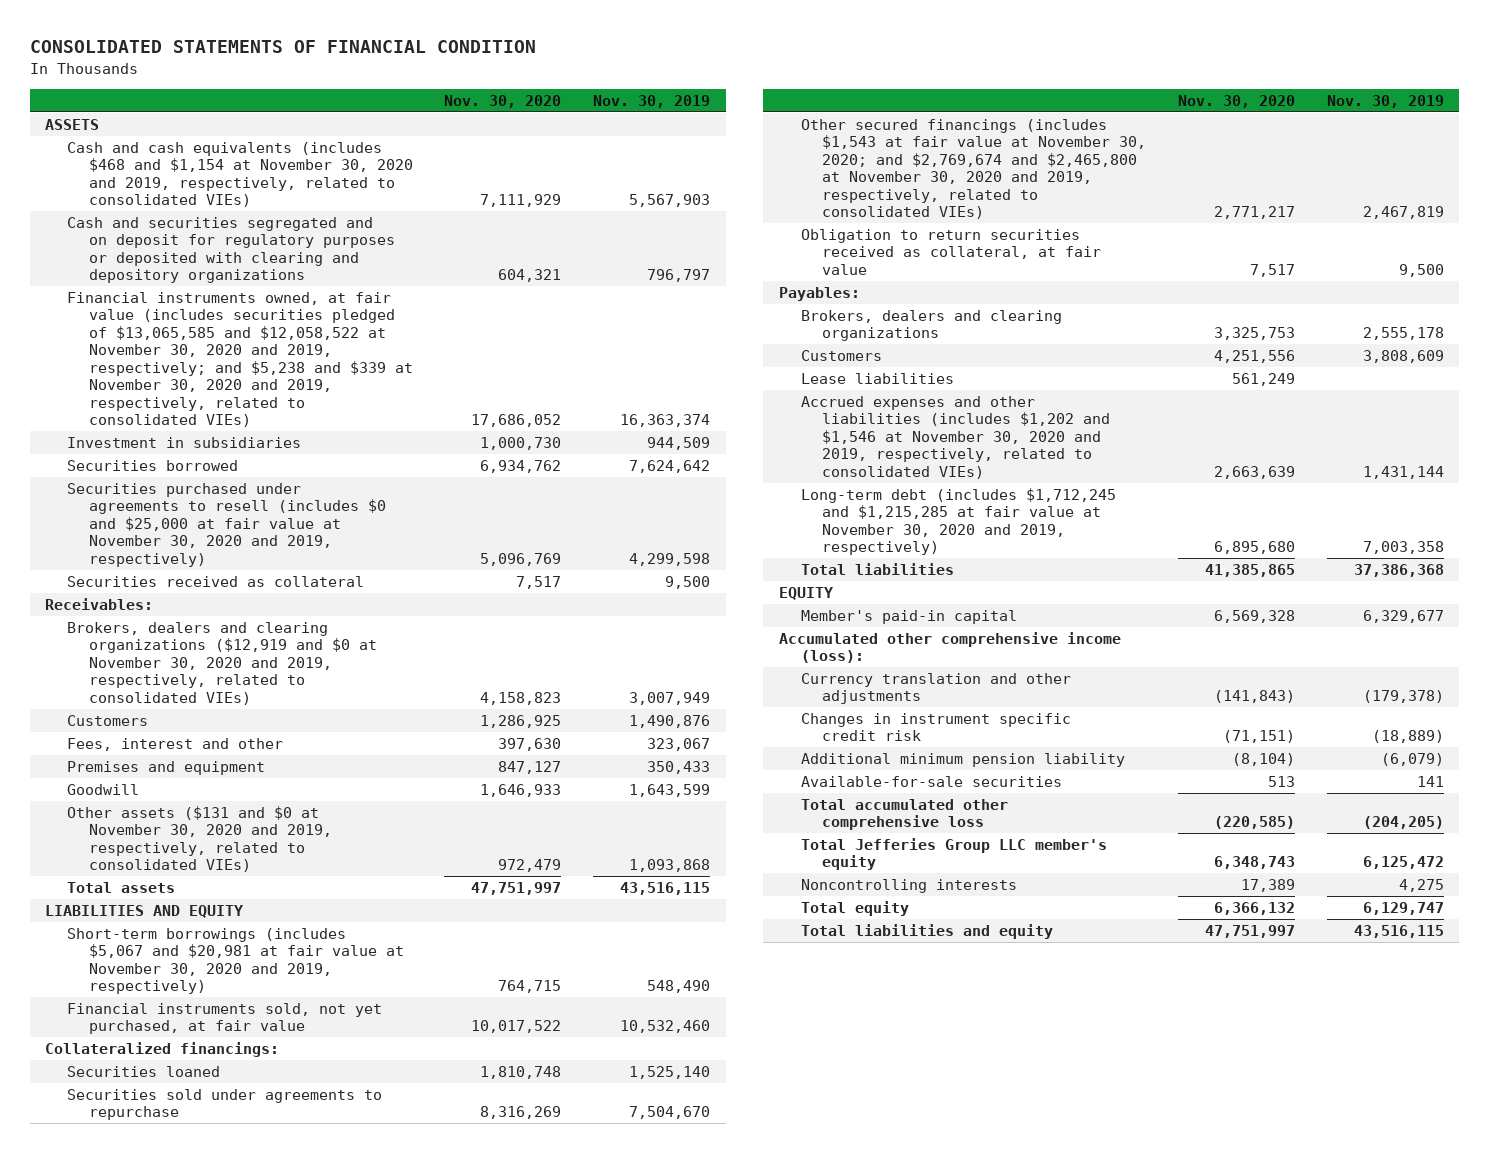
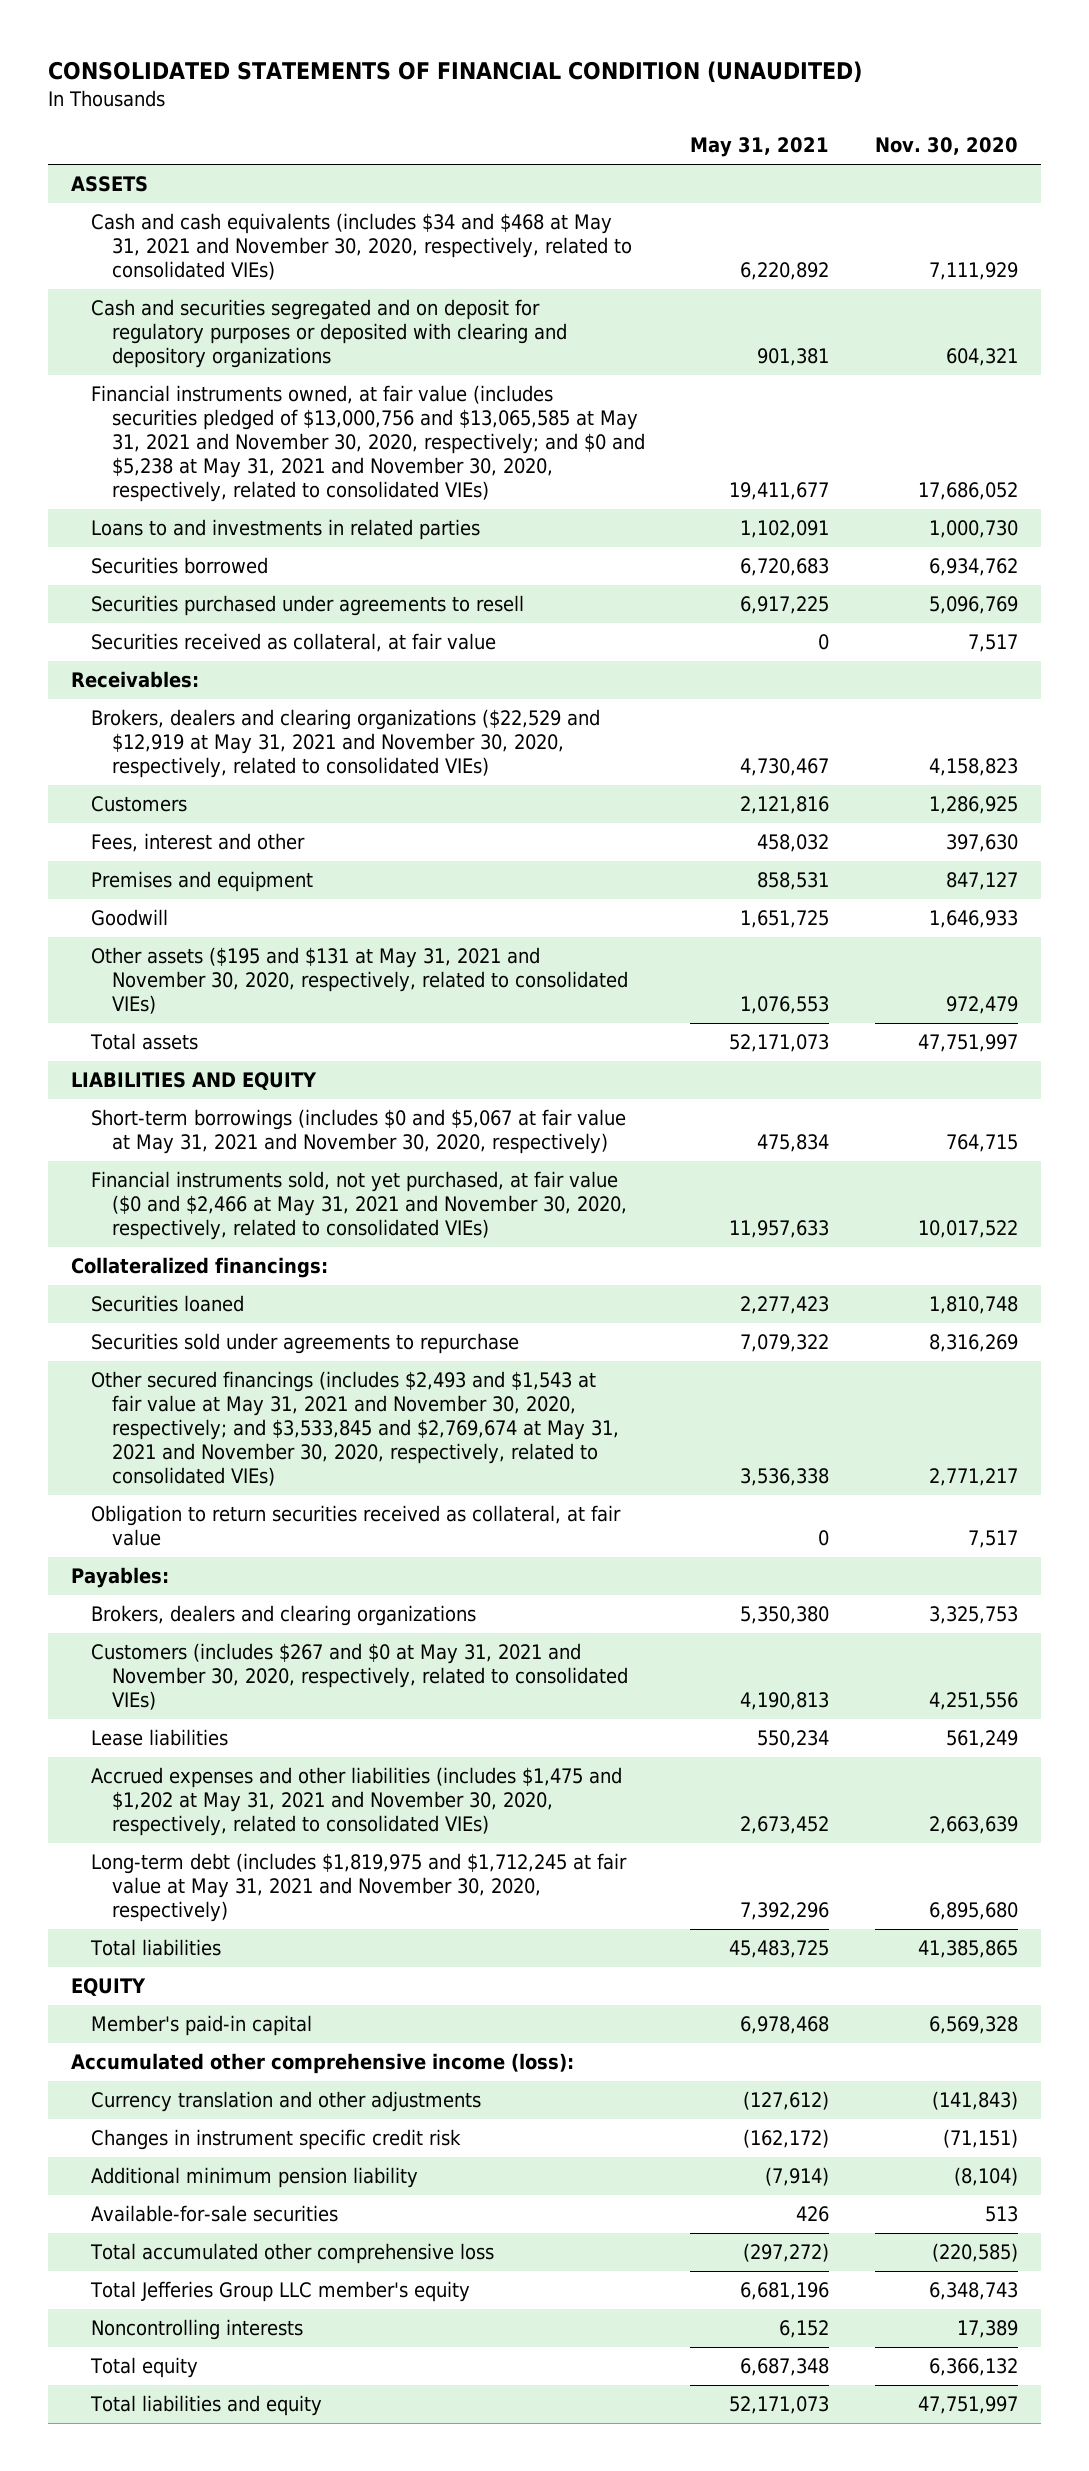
[29,40,536,54] CONSOLIDATED STATEMENTS OF FINANCIAL CONDITION -> [47,60,862,83] CONSOLIDATED STATEMENTS OF FINANCIAL CONDITION (UNAUDITED)
[592,94,710,108] Nov. 30, 2019 -> none
none -> [690,137,830,158] May 31, 2021
[67,141,413,208] Cash and cash equivalents (includes $468 and $1,154 at November 30, 2020 and 2019, respectively, related to consolidated VIEs) -> [91,213,632,281] Cash and cash equivalents (includes $34 and $468 at May 31, 2021 and November 30, 2020, respectively, related to consolidated VIEs)
[67,291,413,428] Financial instruments owned, at fair value (includes securities pledged of $13,065,585 and $12,058,522 at November 30, 2020 and 2019, respectively; and $5,238 and $339 at November 30, 2020 and 2019, respectively, related to consolidated VIEs) -> [91,385,645,502] Financial instruments owned, at fair value (includes securities pledged of $13,000,756 and $13,065,585 at May 31, 2021 and November 30, 2020, respectively; and $0 and $5,238 at May 31, 2021 and November 30, 2020, respectively, related to consolidated VIEs)
[67,436,302,448] Investment in subsidiaries -> [91,519,481,541] Loans to and investments in related parties
[67,482,386,567] Securities purchased under agreements to resell (includes $0 and $25,000 at fair value at November 30, 2020 and 2019, respectively) -> [91,595,525,617] Securities purchased under agreements to resell
[67,575,365,587] Securities received as collateral -> [91,633,497,653] Securities received as collateral, at fair value
[67,621,377,705] Brokers, dealers and clearing organizations ($12,919 and $0 at November 30, 2020 and 2019, respectively, related to consolidated VIEs) -> [91,709,601,779] Brokers, dealers and clearing organizations ($22,529 and $12,919 at May 31, 2021 and November 30, 2020, respectively, related to consolidated VIEs)
[67,805,332,873] Other assets ($131 and $0 at November 30, 2020 and 2019, respectively, related to consolidated VIEs) -> [91,947,628,1015] Other assets ($195 and $131 at May 31, 2021 and November 30, 2020, respectively, related to consolidated VIEs)
[67,927,404,995] Short-term borrowings (includes $5,067 and $20,981 at fair value at November 30, 2020 and 2019, respectively) -> [91,1109,627,1155] Short-term borrowings (includes $0 and $5,067 at fair value at May 31, 2021 and November 30, 2020, respectively)
[67,1002,383,1035] Financial instruments sold, not yet purchased, at fair value -> [91,1171,627,1241] Financial instruments sold, not yet purchased, at fair value ($0 and $2,466 at May 31, 2021 and November 30, 2020, respectively, related to consolidated VIEs)
[800,118,1147,220] Other secured financings (includes $1,543 at fair value at November 30, 2020; and $2,769,674 and $2,465,800 at November 30, 2020 and 2019, respectively, related to consolidated VIEs) -> [91,1371,619,1486] Other secured financings (includes $2,493 and $1,543 at fair value at May 31, 2021 and November 30, 2020, respectively; and $3,533,845 and $2,769,674 at May 31, 2021 and November 30, 2020, respectively, related to consolidated VIEs)
[800,349,882,361] Customers -> [91,1643,628,1711] Customers (includes $267 and $0 at May 31, 2021 and November 30, 2020, respectively, related to consolidated VIEs)
[800,395,1111,479] Accrued expenses and other liabilities (includes $1,202 and $1,546 at November 30, 2020 and 2019, respectively, related to consolidated VIEs) -> [91,1767,623,1837] Accrued expenses and other liabilities (includes $1,475 and $1,202 at May 31, 2021 and November 30, 2020, respectively, related to consolidated VIEs)
[800,487,1116,556] Long-term debt (includes $1,712,245 and $1,215,285 at fair value at November 30, 2020 and 2019, respectively) -> [91,1853,628,1923] Long-term debt (includes $1,819,975 and $1,712,245 at fair value at May 31, 2021 and November 30, 2020, respectively)

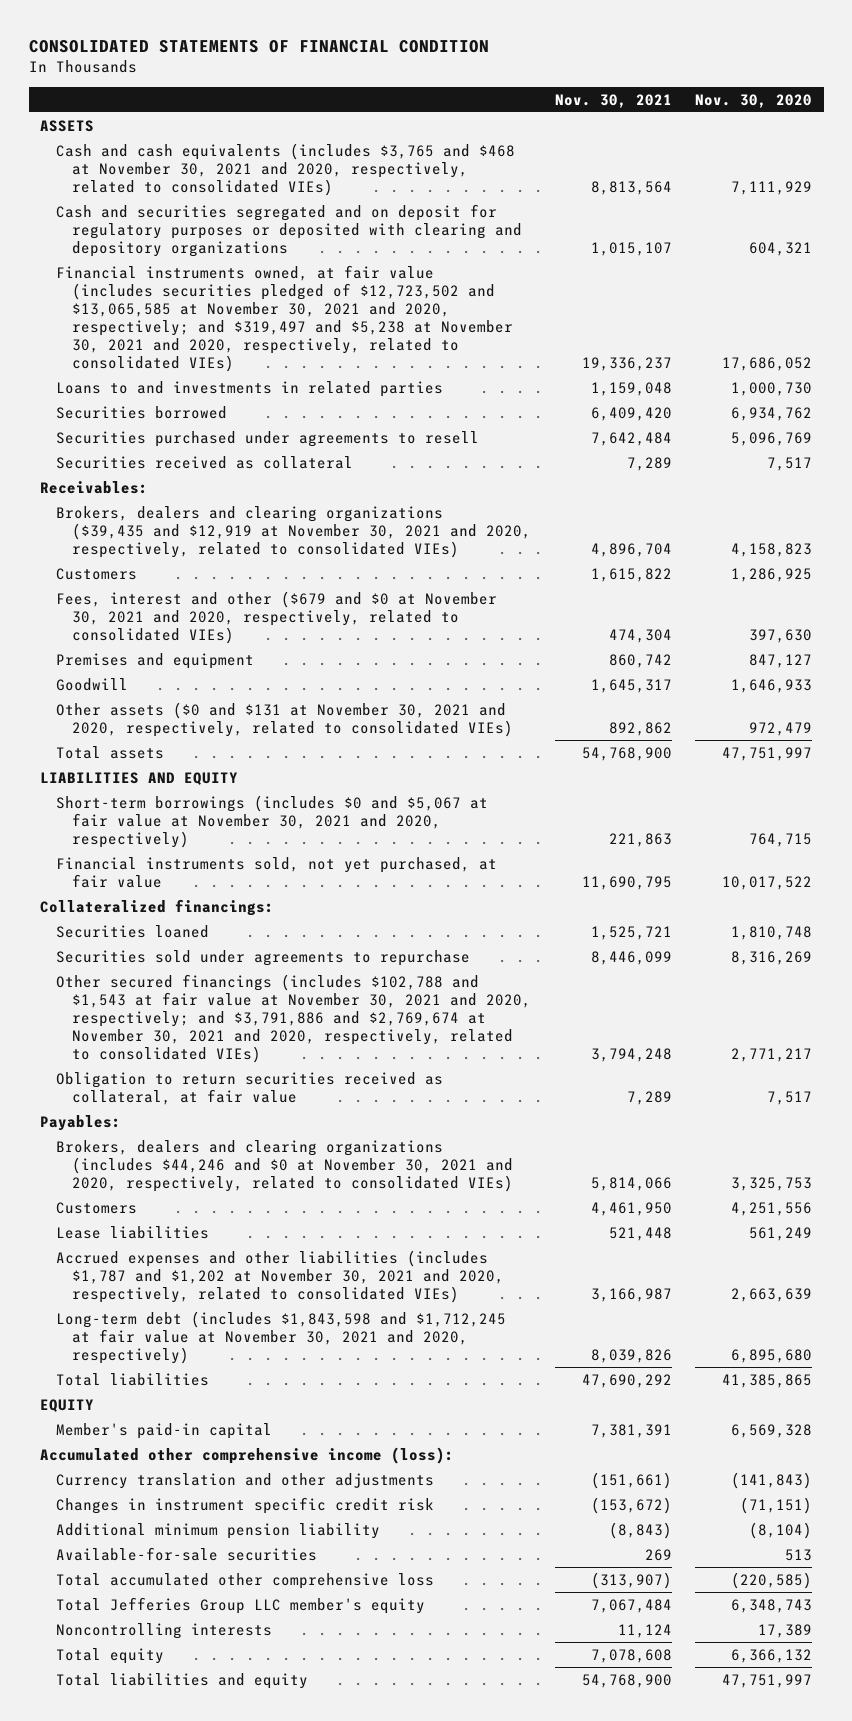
[47,60,862,83] CONSOLIDATED STATEMENTS OF FINANCIAL CONDITION (UNAUDITED) -> [28,39,489,53] CONSOLIDATED STATEMENTS OF FINANCIAL CONDITION
[690,137,830,158] May 31, 2021 -> none
none -> [554,93,672,108] Nov. 30, 2021
[91,213,632,281] Cash and cash equivalents (includes $34 and $468 at May 31, 2021 and November 30, 2020, respectively, related to consolidated VIEs) -> [56,142,516,196] Cash and cash equivalents (includes $3,765 and $468 at November 30, 2021 and 2020, respectively, related to consolidated VIEs)
[91,385,645,502] Financial instruments owned, at fair value (includes securities pledged of $13,000,756 and $13,065,585 at May 31, 2021 and November 30, 2020, respectively; and $0 and $5,238 at May 31, 2021 and November 30, 2020, respectively, related to consolidated VIEs) -> [56,264,514,373] Financial instruments owned, at fair value (includes securities pledged of $12,723,502 and $13,065,585 at November 30, 2021 and 2020, respectively; and $319,497 and $5,238 at November 30, 2021 and 2020, respectively, related to consolidated VIEs)
[91,633,497,653] Securities received as collateral, at fair value -> [56,455,354,469] Securities received as collateral
[91,709,601,779] Brokers, dealers and clearing organizations ($22,529 and $12,919 at May 31, 2021 and November 30, 2020, respectively, related to consolidated VIEs) -> [56,505,532,558] Brokers, dealers and clearing organizations ($39,435 and $12,919 at November 30, 2021 and 2020, respectively, related to consolidated VIEs)
[91,833,306,853] Fees, interest and other -> [56,590,498,644] Fees, interest and other ($679 and $0 at November 30, 2021 and 2020, respectively, related to consolidated VIEs)
[91,947,628,1015] Other assets ($195 and $131 at May 31, 2021 and November 30, 2020, respectively, related to consolidated VIEs) -> [56,701,514,737] Other assets ($0 and $131 at November 30, 2021 and 2020, respectively, related to consolidated VIEs)
[91,1109,627,1155] Short-term borrowings (includes $0 and $5,067 at fair value at May 31, 2021 and November 30, 2020, respectively) -> [56,794,489,848] Short-term borrowings (includes $0 and $5,067 at fair value at November 30, 2021 and 2020, respectively)
[91,1171,627,1241] Financial instruments sold, not yet purchased, at fair value ($0 and $2,466 at May 31, 2021 and November 30, 2020, respectively, related to consolidated VIEs) -> [56,856,498,888] Financial instruments sold, not yet purchased, at fair value
[91,1371,619,1486] Other secured financings (includes $2,493 and $1,543 at fair value at May 31, 2021 and November 30, 2020, respectively; and $3,533,845 and $2,769,674 at May 31, 2021 and November 30, 2020, respectively, related to consolidated VIEs) -> [56,973,532,1064] Other secured financings (includes $102,788 and $1,543 at fair value at November 30, 2021 and 2020, respectively; and $3,791,886 and $2,769,674 at November 30, 2021 and 2020, respectively, related to consolidated VIEs)
[91,1605,477,1627] Brokers, dealers and clearing organizations -> [56,1139,514,1192] Brokers, dealers and clearing organizations (includes $44,246 and $0 at November 30, 2021 and 2020, respectively, related to consolidated VIEs)
[91,1643,628,1711] Customers (includes $267 and $0 at May 31, 2021 and November 30, 2020, respectively, related to consolidated VIEs) -> [56,1201,138,1214] Customers
[91,1767,623,1837] Accrued expenses and other liabilities (includes $1,475 and $1,202 at May 31, 2021 and November 30, 2020, respectively, related to consolidated VIEs) -> [56,1249,505,1303] Accrued expenses and other liabilities (includes $1,787 and $1,202 at November 30, 2021 and 2020, respectively, related to consolidated VIEs)
[91,1853,628,1923] Long-term debt (includes $1,819,975 and $1,712,245 at fair value at May 31, 2021 and November 30, 2020, respectively) -> [56,1310,507,1364] Long-term debt (includes $1,843,598 and $1,712,245 at fair value at November 30, 2021 and 2020, respectively)

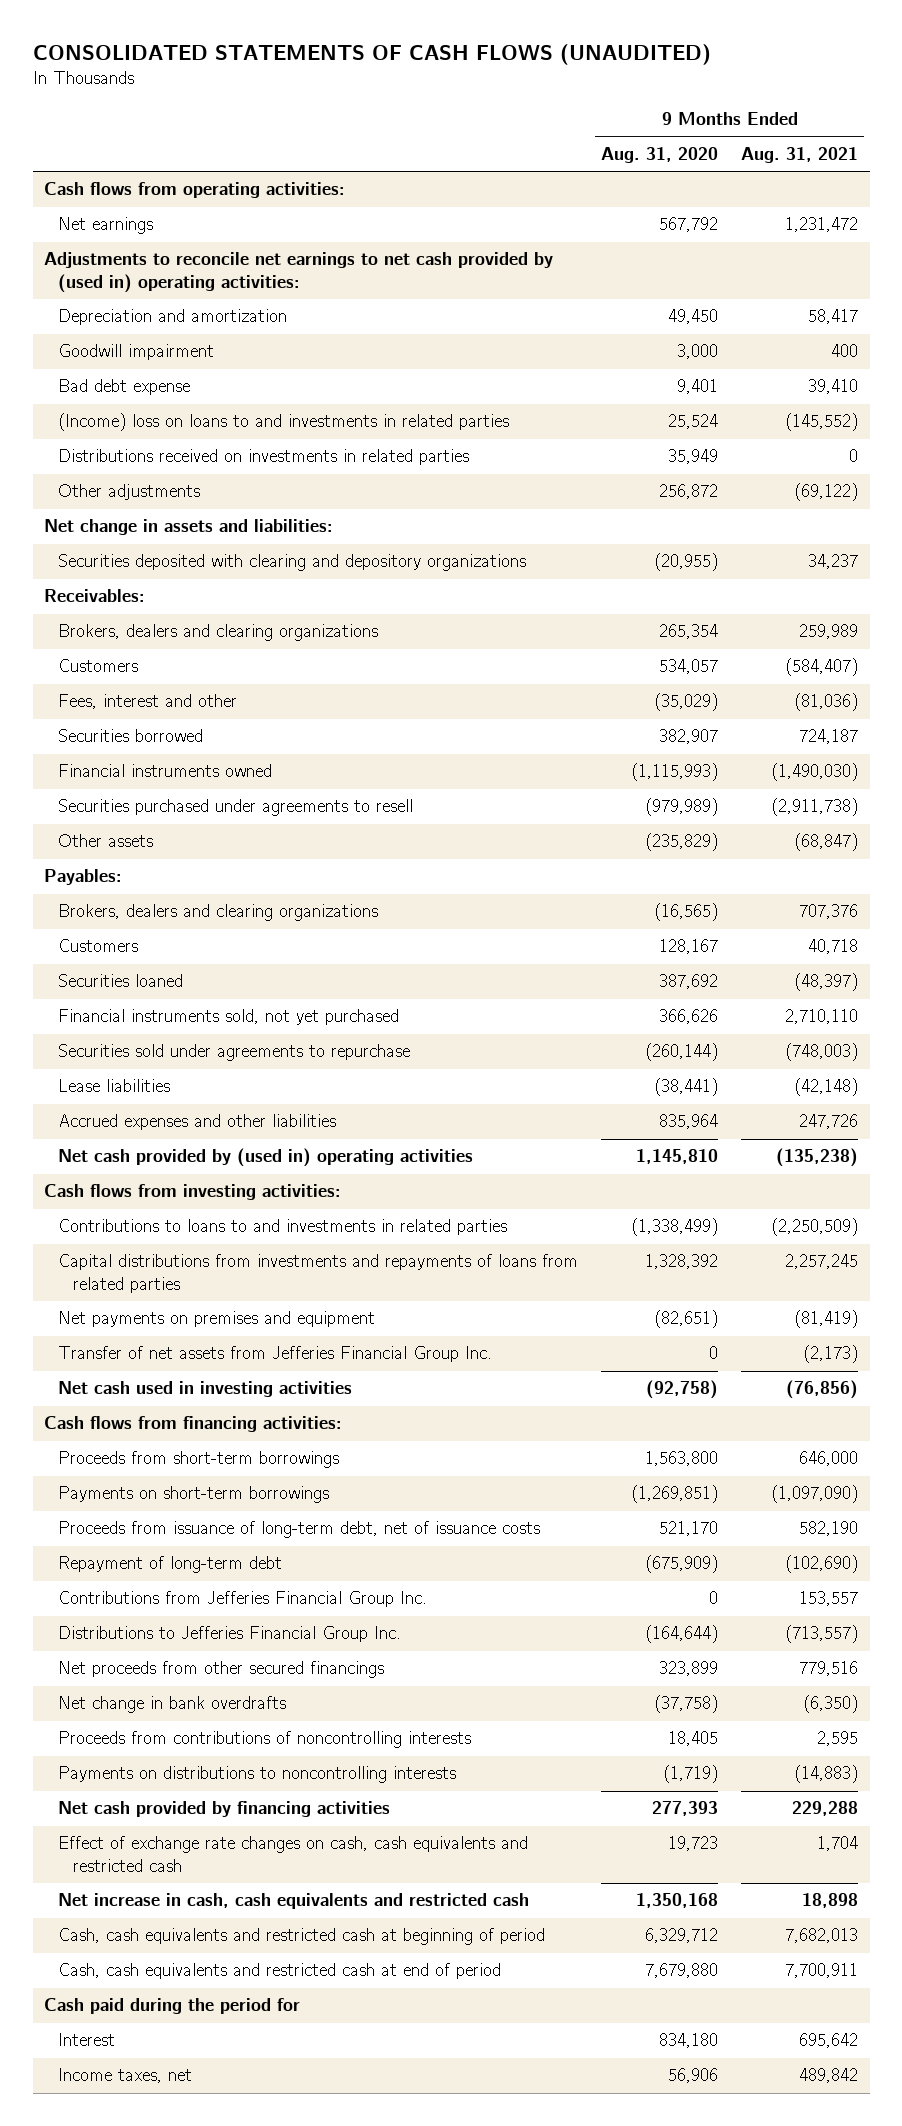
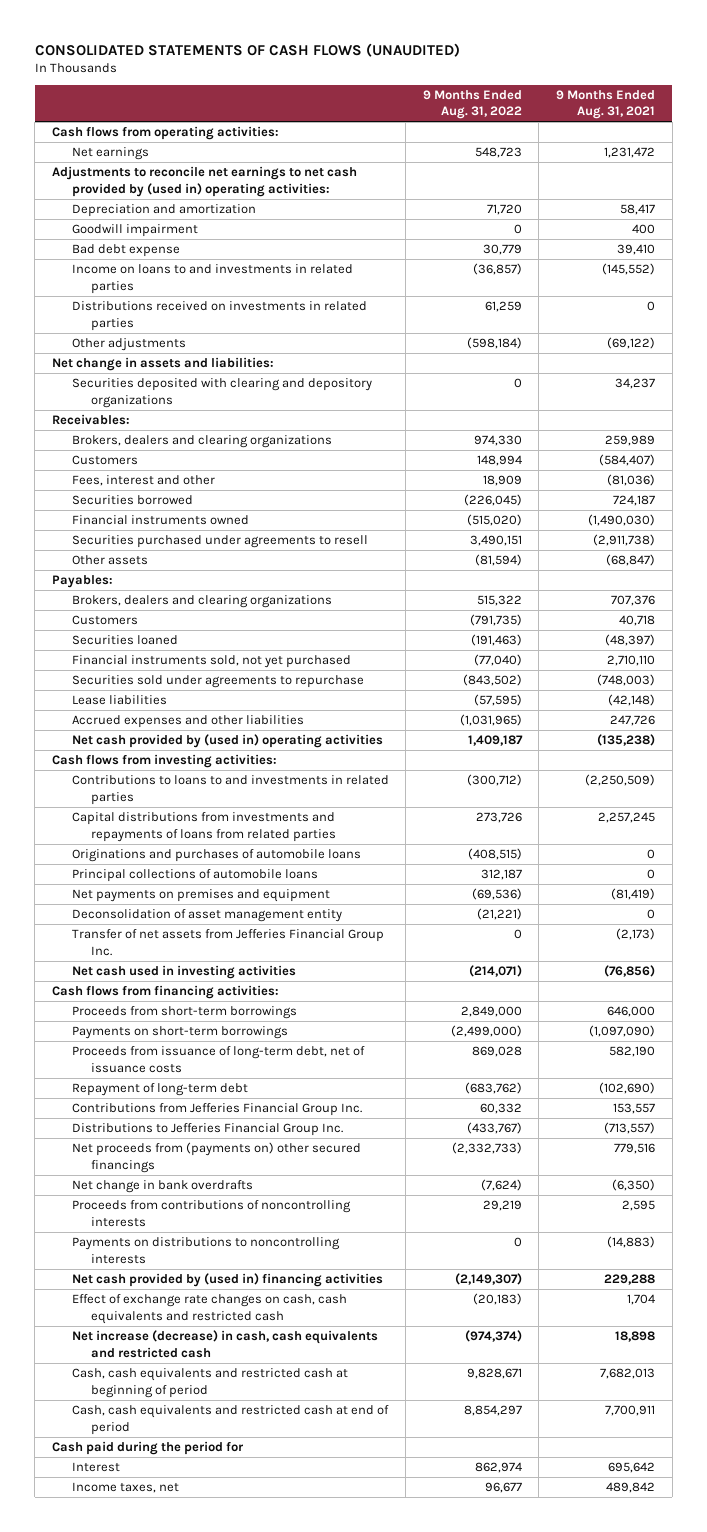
[601,146,719,163] Aug. 31, 2020 -> none
none -> [422,89,522,120] 9 Months Ended Aug. 31, 2022
[58,413,510,432] (Income) loss on loans to and investments in related parties -> [71,264,353,294] Income on loans to and investments in related parties
none -> [71,849,361,863] Originations and purchases of automobile loans
none -> [71,869,318,883] Principal collections of automobile loans
none -> [71,909,342,923] Deconsolidation of asset management entity
[58,1661,385,1679] Net proceeds from other secured financings -> [71,1142,361,1173] Net proceeds from (payments on) other secured financings
[58,1801,391,1818] Net cash provided by financing activities -> [71,1273,383,1288] Net cash provided by (used in) financing activities
[58,1893,530,1910] Net increase in cash, cash equivalents and restricted cash -> [71,1330,378,1358] Net increase (decrease) in cash, cash equivalents and restricted cash

